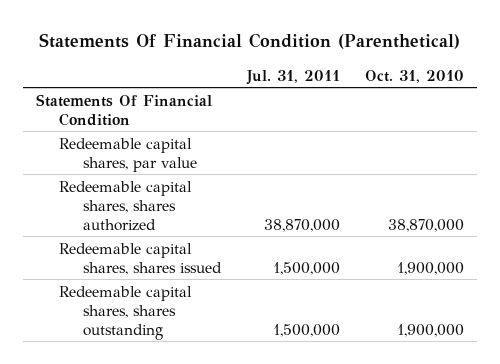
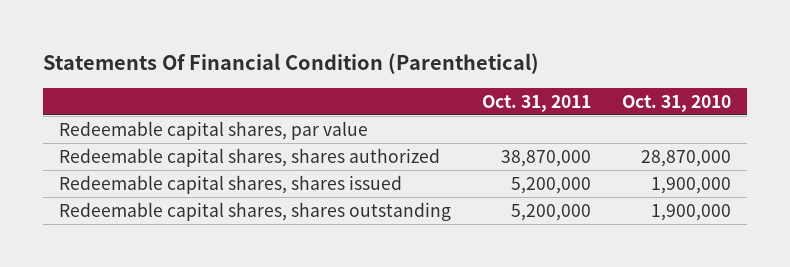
[245,69,340,85] Jul. 31, 2011 -> none
none -> [481,94,591,112] Oct. 31, 2011
[35,93,212,126] Statements Of Financial Condition -> none
[388,218,465,232] 38,870,000 -> [641,149,732,167] 28,870,000

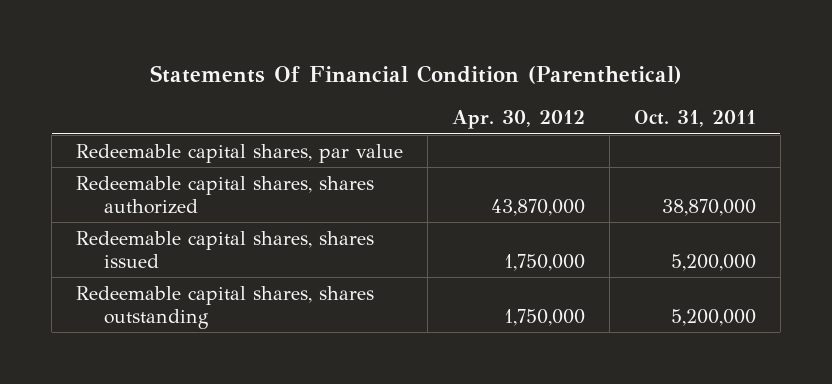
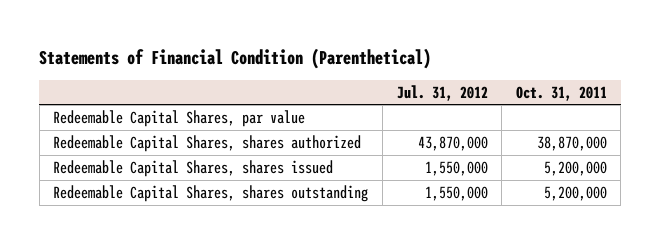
[149,64,682,84] Statements Of Financial Condition (Parenthetical) -> [39,47,432,69] Statements of Financial Condition (Parenthetical)
[451,110,585,130] Apr. 30, 2012 -> none
none -> [396,84,488,101] Jul. 31, 2012
[75,143,403,163] Redeemable capital shares, par value -> [53,109,306,127] Redeemable Capital Shares, par value
[75,175,374,214] Redeemable capital shares, shares authorized -> [53,134,362,152] Redeemable Capital Shares, shares authorized
[75,230,374,268] Redeemable capital shares, shares issued -> [53,159,334,177] Redeemable Capital Shares, shares issued
[75,285,374,329] Redeemable capital shares, shares outstanding -> [53,184,369,202] Redeemable Capital Shares, shares outstanding

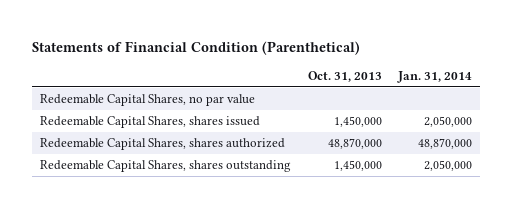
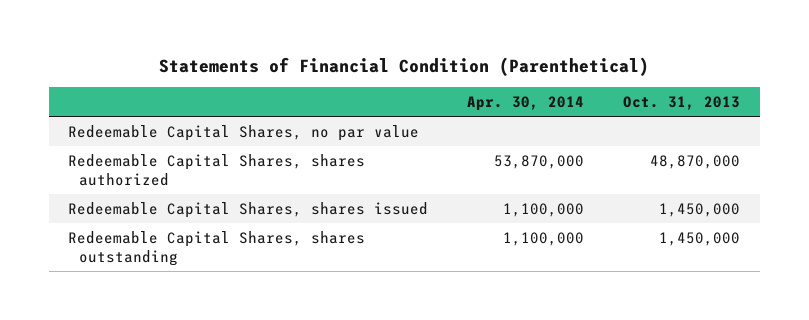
[396,71,472,84] Jan. 31, 2014 -> none
none -> [467,96,585,112] Apr. 30, 2014
[40,116,261,129] Redeemable Capital Shares, shares issued -> [68,201,429,218] Redeemable Capital Shares, shares issued

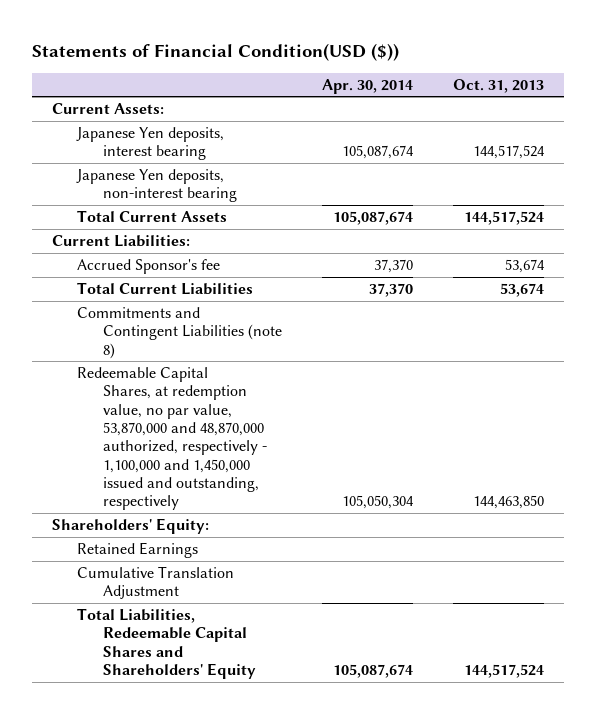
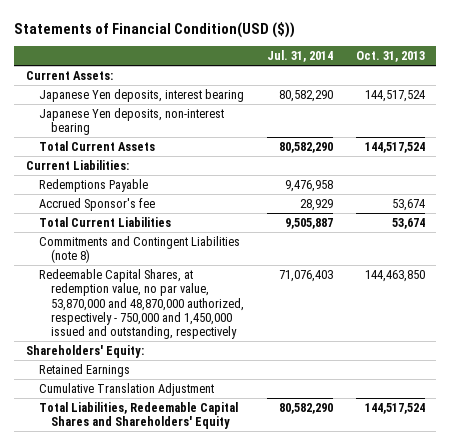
[321,78,413,94] Apr. 30, 2014 -> none
none -> [267,50,334,63] Jul. 31, 2014
none -> [38,178,148,192] Redemptions Payable
[77,366,267,511] Redeemable Capital Shares, at redemption value, no par value, 53,870,000 and 48,870,000 authorized, respectively - 1,100,000 and 1,450,000 issued and outstanding, respectively -> [38,268,245,340] Redeemable Capital Shares, at redemption value, no par value, 53,870,000 and 48,870,000 authorized, respectively - 750,000 and 1,450,000 issued and outstanding, respectively

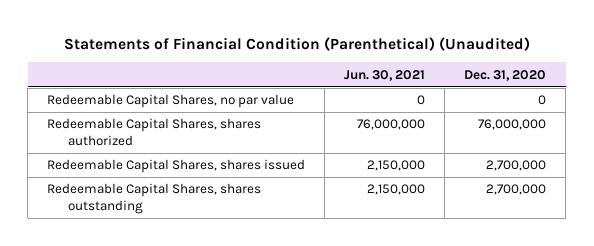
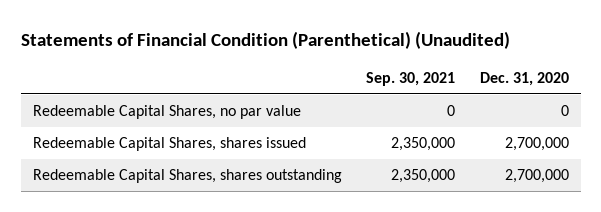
[344,69,426,81] Jun. 30, 2021 -> none
none -> [366,71,456,86] Sep. 30, 2021
[47,118,262,147] Redeemable Capital Shares, shares authorized -> none

